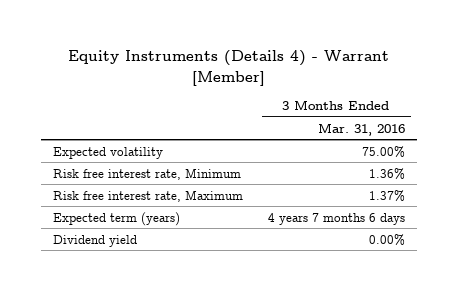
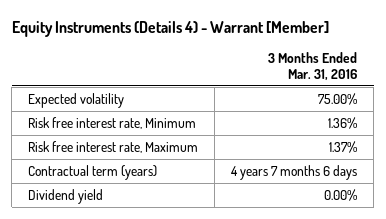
[53,211,181,226] Expected term (years) -> [28,164,158,180] Contractual term (years)

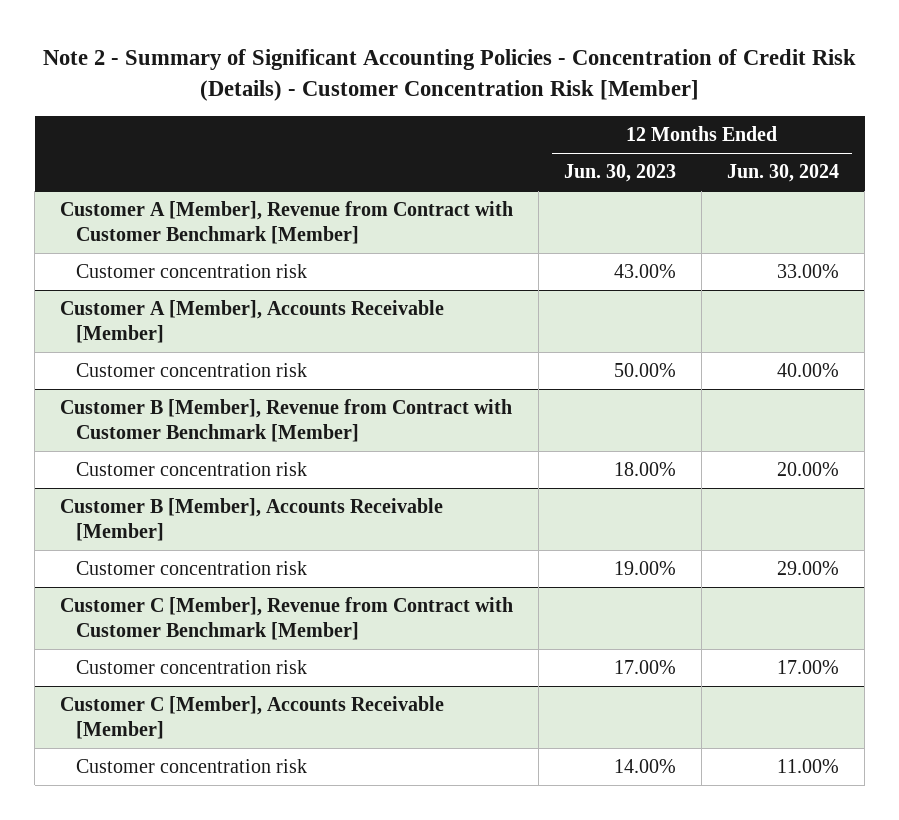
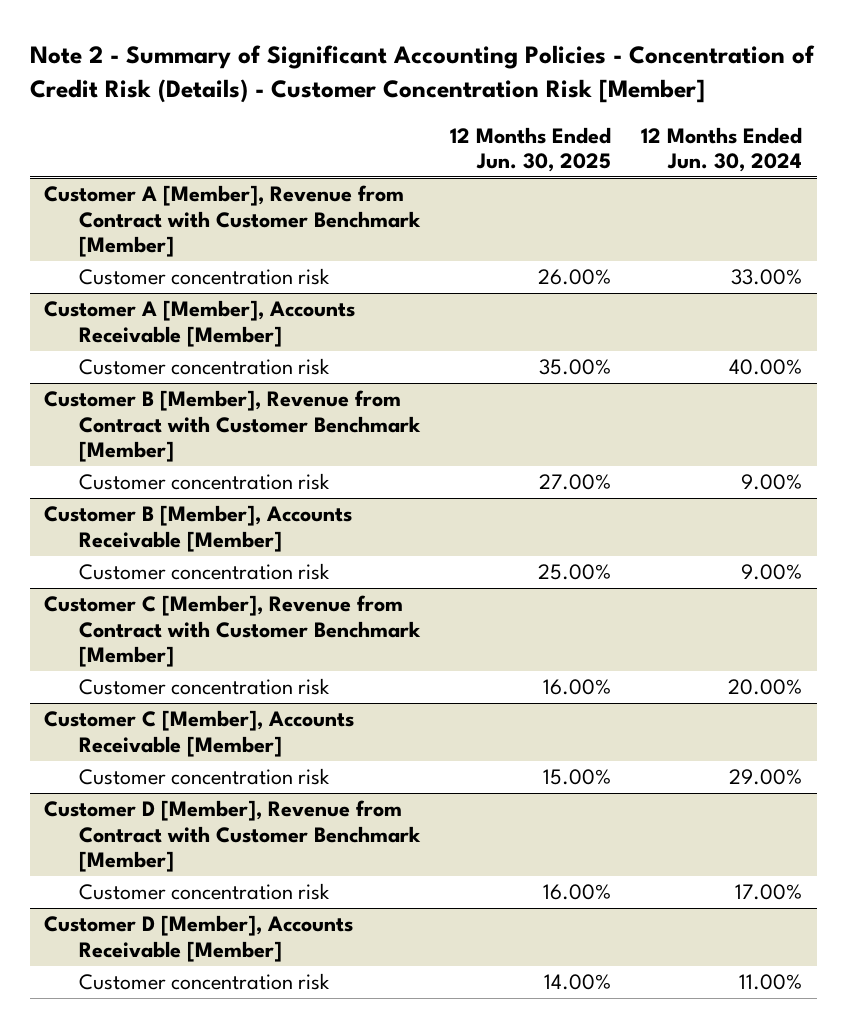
[564,164,677,183] Jun. 30, 2023 -> none
none -> [450,126,612,172] 12 Months Ended Jun. 30, 2025
[777,462,840,477] 20.00% -> [740,474,802,491] 9.00%
[777,561,840,576] 29.00% -> [740,564,802,581] 9.00%
[777,660,840,675] 17.00% -> [727,679,802,696] 20.00%
none -> [79,768,331,786] Customer concentration risk
none -> [44,800,422,873] Customer D [Member], Revenue from Contract with Customer Benchmark [Member]
none -> [79,883,331,901] Customer concentration risk
none -> [44,915,354,962] Customer D [Member], Accounts Receivable [Member]

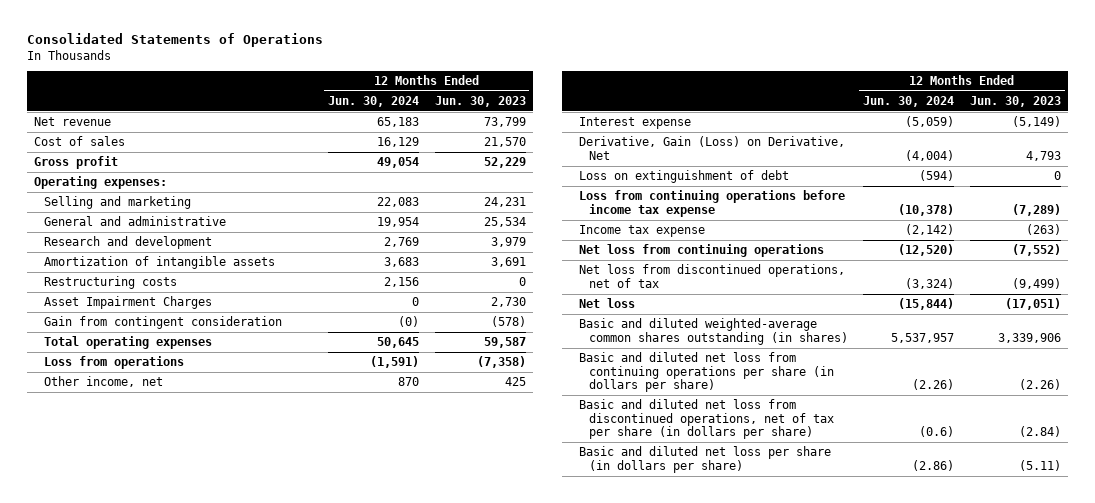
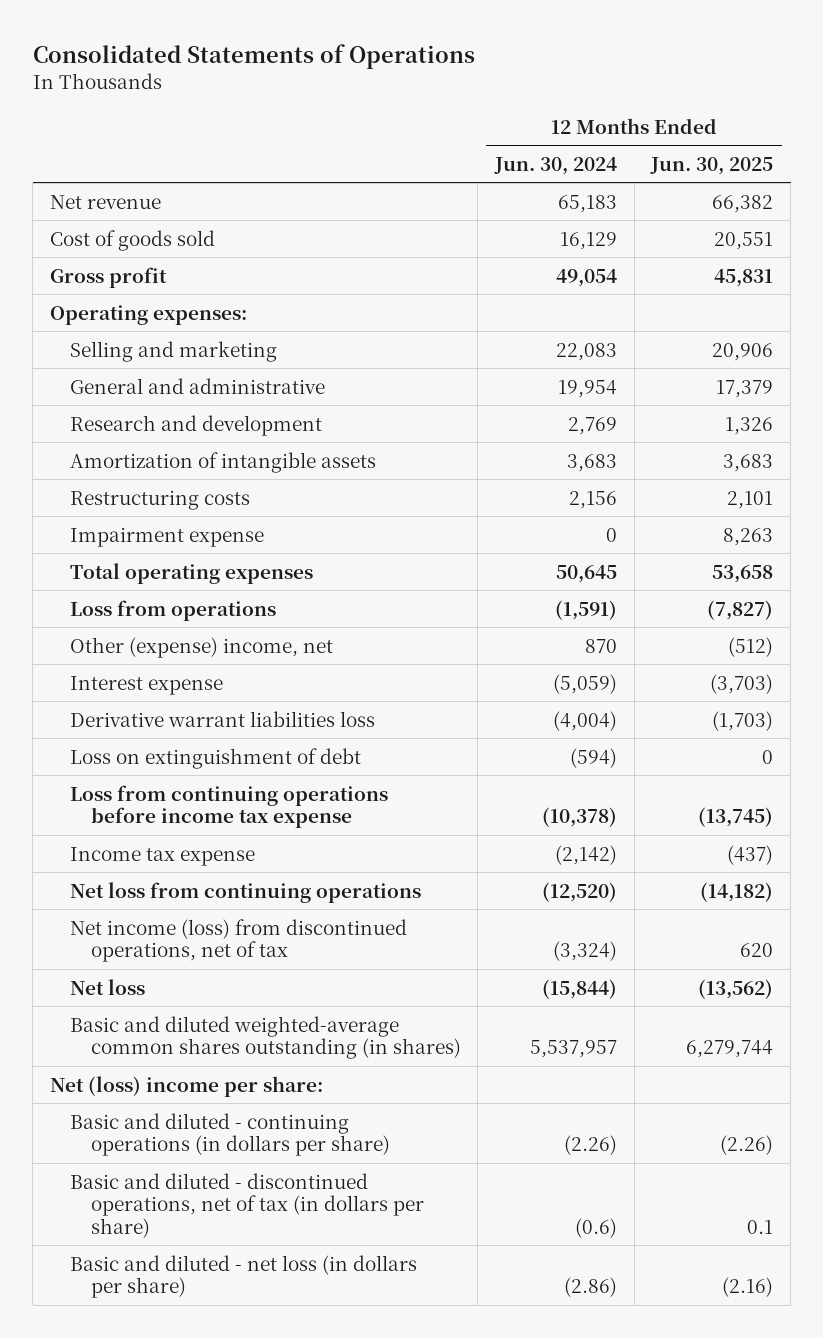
[434,95,526,107] Jun. 30, 2023 -> none
none -> [650,156,774,175] Jun. 30, 2025
[34,136,126,147] Cost of sales -> [49,229,215,251] Cost of goods sold
[44,316,283,330] Gain from contingent consideration -> none
[44,296,213,310] Asset Impairment Charges -> [70,526,265,547] Impairment expense
[44,376,164,388] Other income, net -> [70,636,334,658] Other (expense) income, net
[579,136,846,160] Derivative, Gain (Loss) on Derivative, Net -> [70,710,376,727] Derivative warrant liabilities loss
[579,264,846,288] Net loss from discontinued operations, net of tax -> [70,918,408,963] Net income (loss) from discontinued operations, net of tax
none -> [49,1075,323,1097] Net (loss) income per share:
[579,352,834,393] Basic and diluted net loss from continuing operations per share (in dollars per share) -> [70,1112,390,1157] Basic and diluted - continuing operations (in dollars per share)
[579,399,834,440] Basic and diluted net loss from discontinued operations, net of tax per share (in dollars per share) -> [70,1172,424,1238] Basic and diluted - discontinued operations, net of tax (in dollars per share)
[579,446,832,473] Basic and diluted net loss per share (in dollars per share) -> [70,1254,418,1299] Basic and diluted - net loss (in dollars per share)

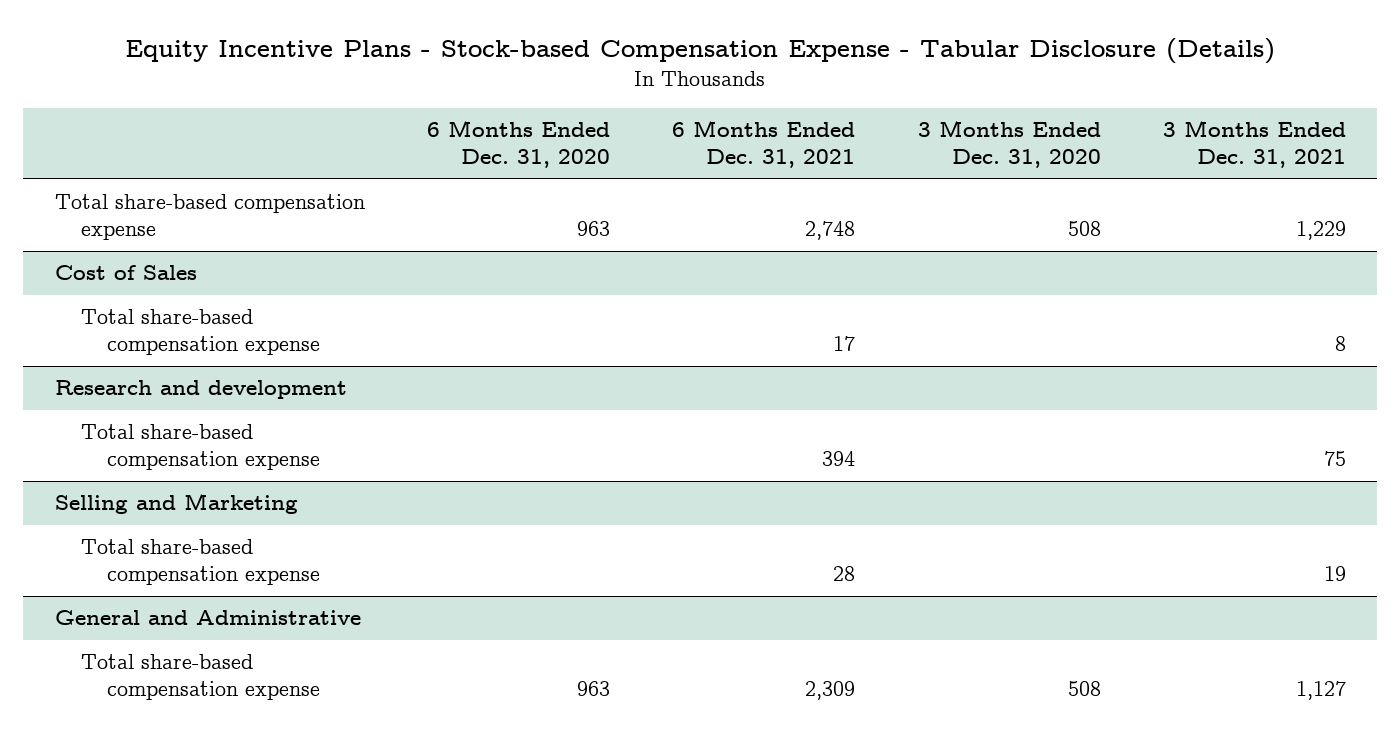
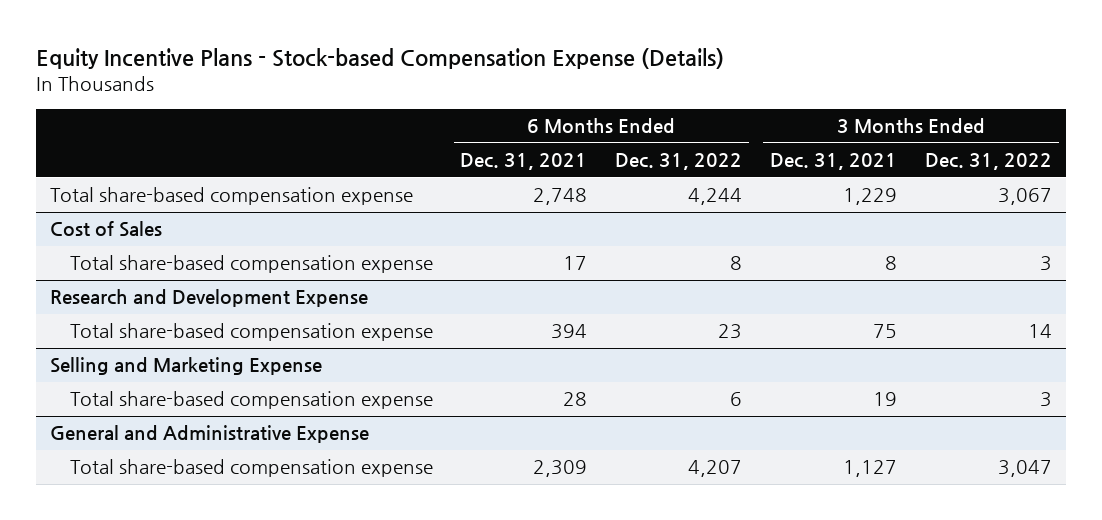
[125,37,1276,64] Equity Incentive Plans - Stock-based Compensation Expense - Tabular Disclosure (Details) -> [36,48,725,70] Equity Incentive Plans - Stock-based Compensation Expense (Details)
[426,120,610,169] 6 Months Ended Dec. 31, 2020 -> none
[917,120,1101,169] 3 Months Ended Dec. 31, 2020 -> none
none -> [615,153,743,171] Dec. 31, 2022
none -> [924,153,1052,171] Dec. 31, 2022
[54,380,347,400] Research and development -> [50,289,369,308] Research and Development Expense
[54,493,298,515] Selling and Marketing -> [50,357,323,376] Selling and Marketing Expense
[54,610,361,626] General and Administrative -> [50,425,370,444] General and Administrative Expense

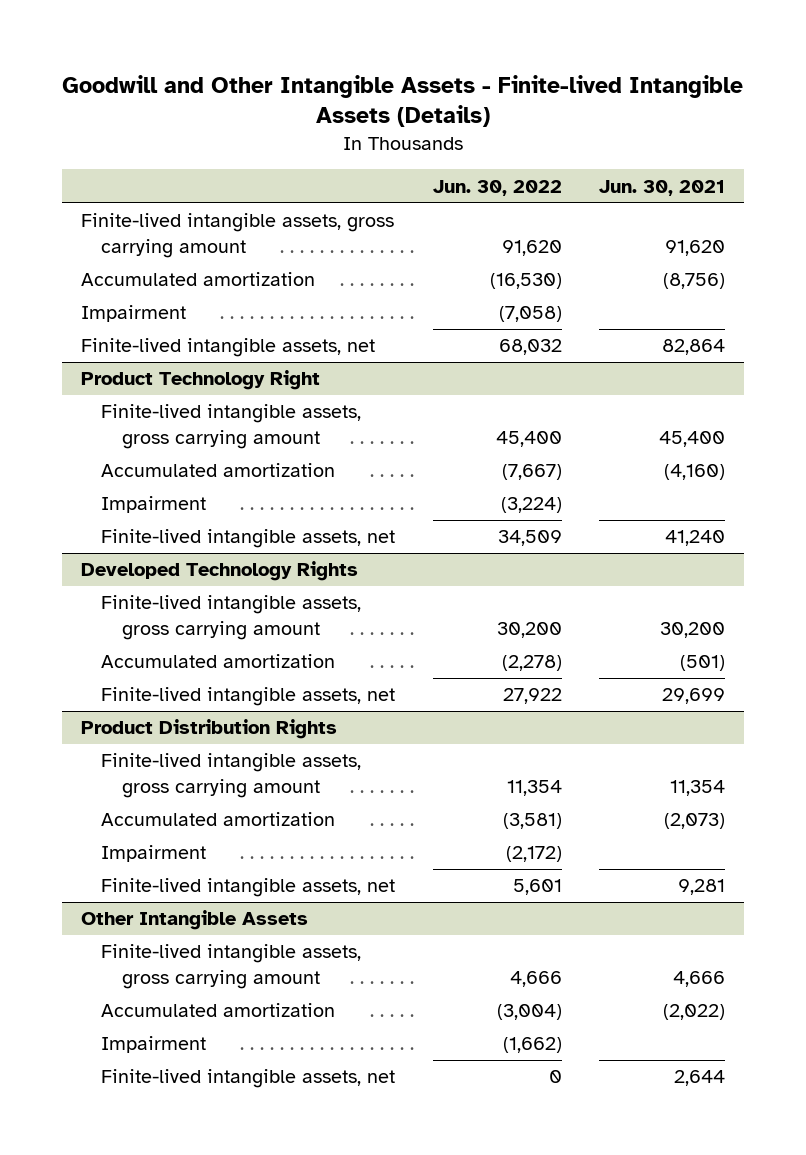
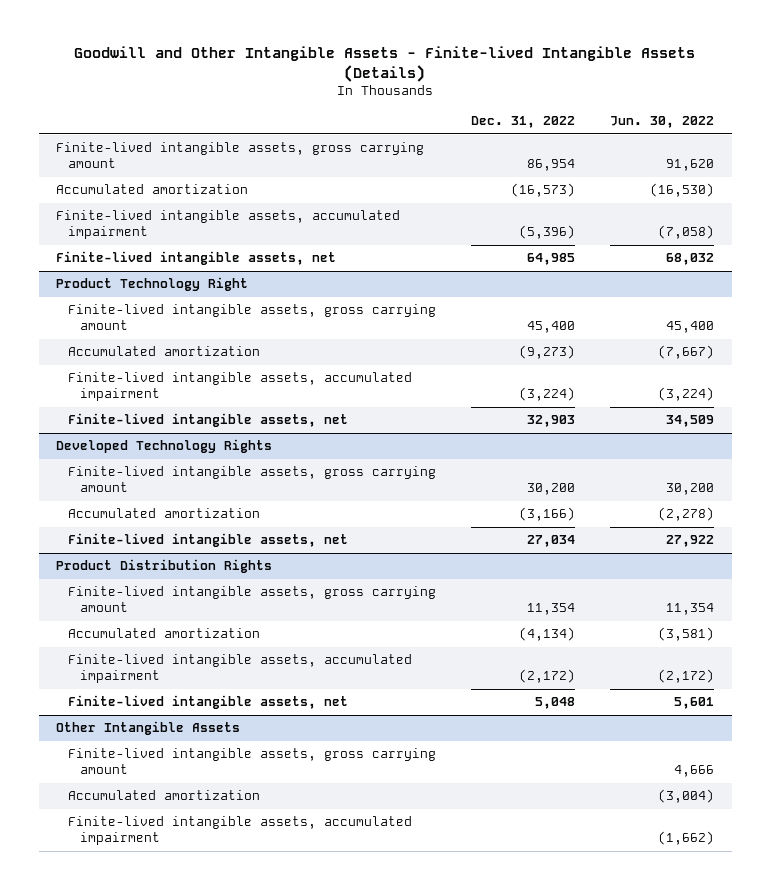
[599,179,726,196] Jun. 30, 2021 -> none
none -> [471,116,576,129] Dec. 31, 2022
[80,305,186,323] Impairment -> [56,210,401,240] Finite-lived intangible assets, accumulated impairment
[101,496,207,514] Impairment -> [68,372,413,402] Finite-lived intangible assets, accumulated impairment
[101,845,207,863] Impairment -> [68,654,413,684] Finite-lived intangible assets, accumulated impairment
[101,1069,396,1089] Finite-lived intangible assets, net -> none
[101,1036,207,1054] Impairment -> [68,816,413,846] Finite-lived intangible assets, accumulated impairment

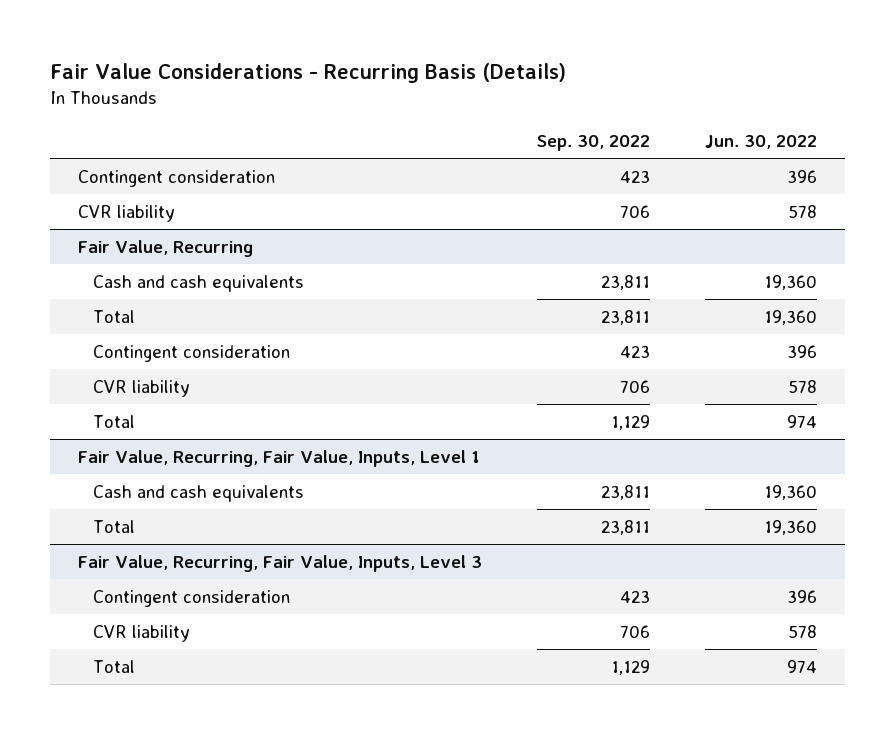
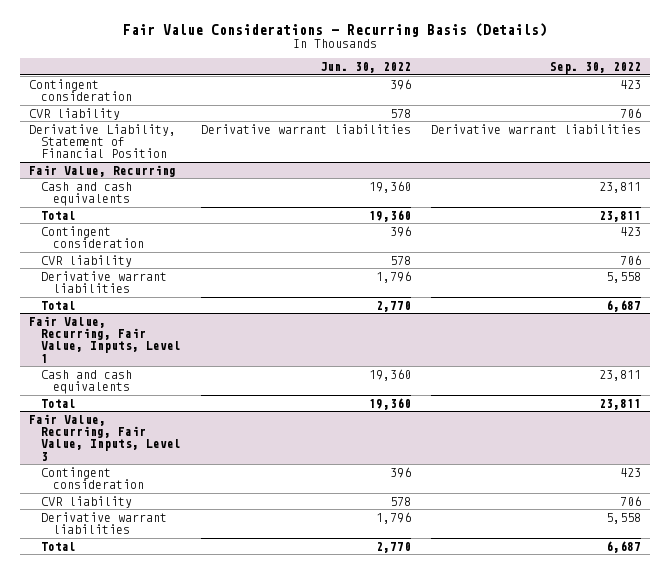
none -> [29,123,177,159] Derivative Liability, Statement of Financial Position
none -> [41,270,168,294] Derivative warrant liabilities
[610,414,650,430] 1,129 -> [605,299,641,312] 6,687
[787,414,818,428] 974 -> [375,300,411,312] 2,770
none -> [41,511,168,535] Derivative warrant liabilities
[610,659,650,675] 1,129 -> [605,540,641,553] 6,687
[787,659,818,673] 974 -> [375,541,411,553] 2,770

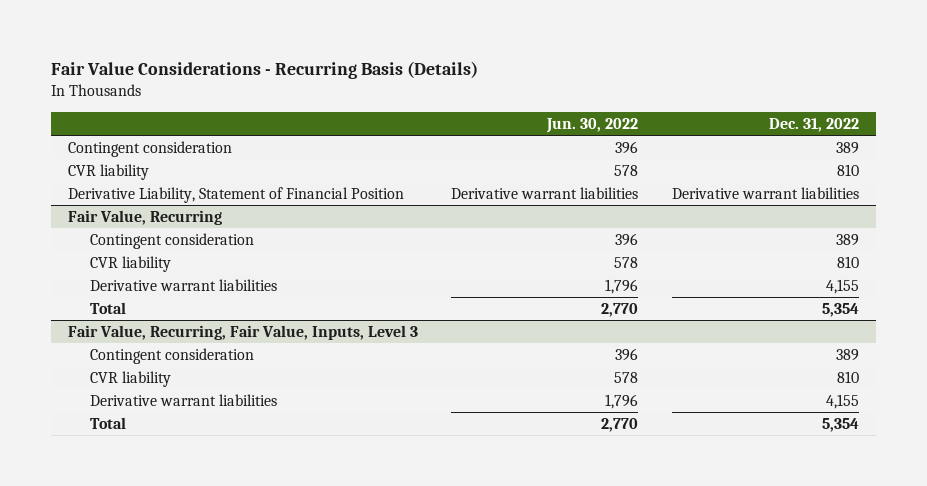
[549,62,641,75] Sep. 30, 2022 -> none
none -> [769,118,860,133] Dec. 31, 2022
[41,181,133,207] Cash and cash equivalents -> none
[41,210,77,220] Total -> none
[29,315,182,363] Fair Value, Recurring, Fair Value, Inputs, Level 1 -> none
[41,369,133,395] Cash and cash equivalents -> none
[41,398,77,408] Total -> none

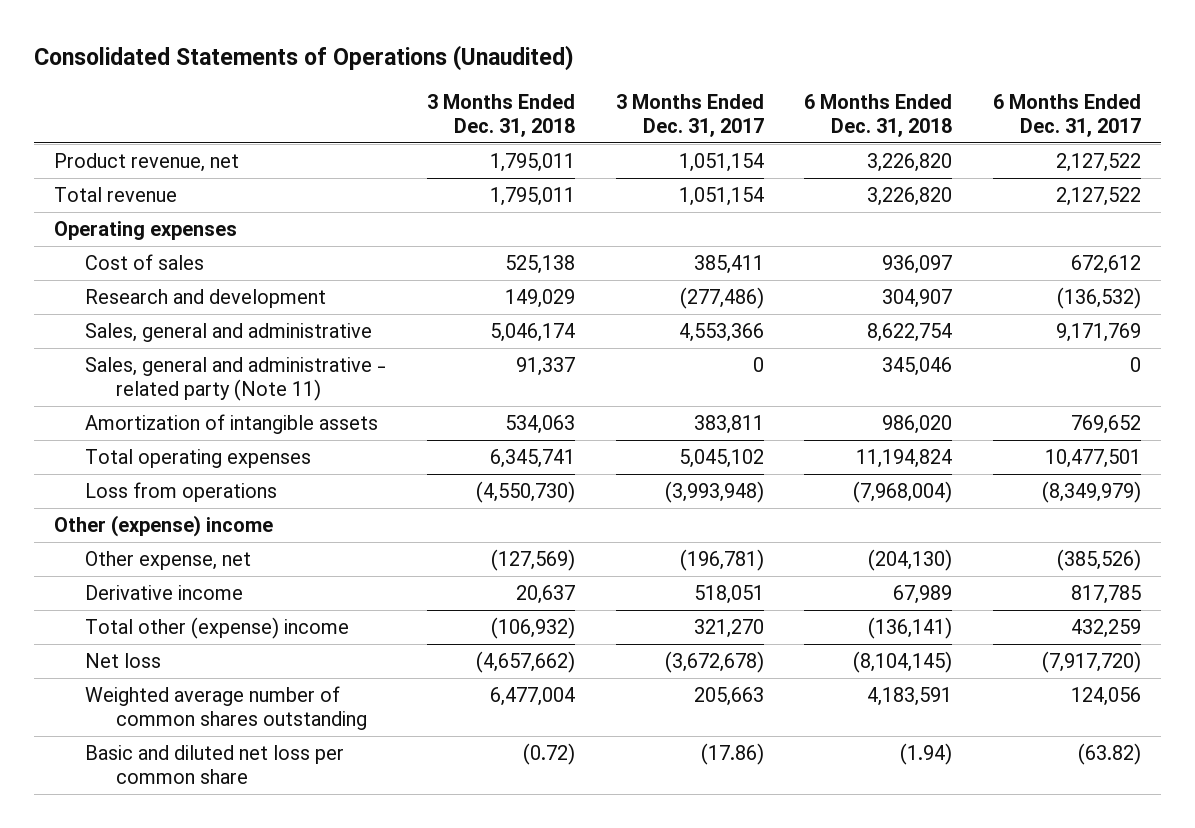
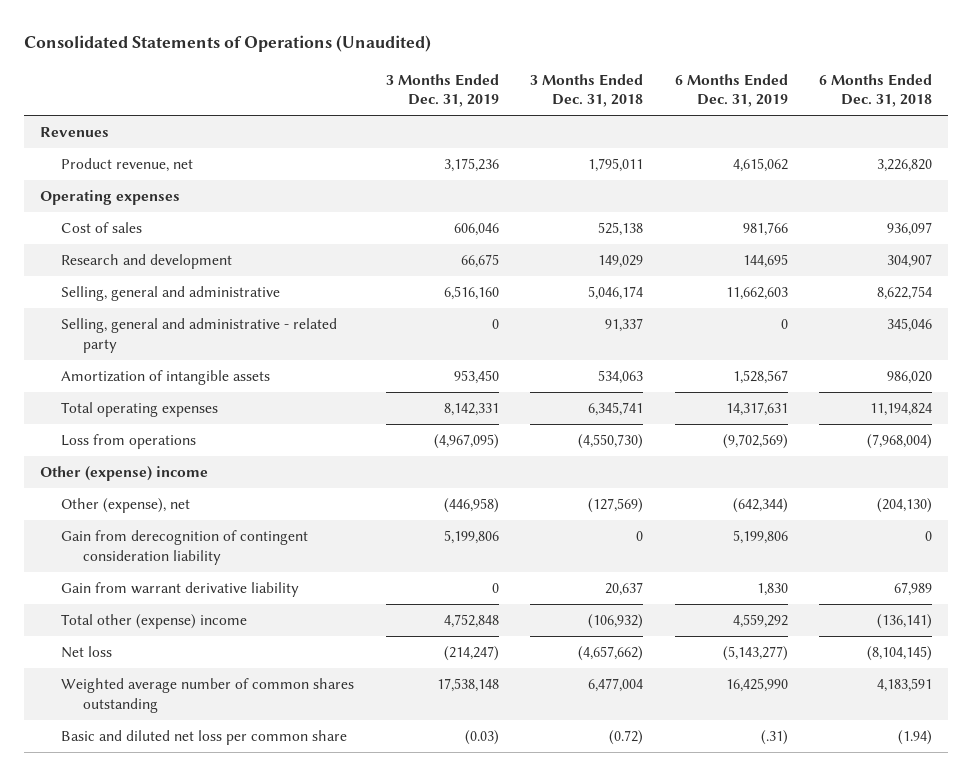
[615,93,764,138] 3 Months Ended Dec. 31, 2017 -> none
[992,93,1141,138] 6 Months Ended Dec. 31, 2017 -> none
none -> [385,73,499,108] 3 Months Ended Dec. 31, 2019
none -> [674,73,788,108] 6 Months Ended Dec. 31, 2019
none -> [40,126,110,137] Revenues
[54,186,178,202] Total revenue -> none
[85,322,373,342] Sales, general and administrative -> [61,285,281,301] Selling, general and administrative
[85,356,387,402] Sales, general and administrative - related party (Note 11) -> [61,317,338,353] Selling, general and administrative - related party
[85,550,252,570] Other expense, net -> [61,497,191,513] Other (expense), net
none -> [61,529,309,565] Gain from derecognition of contingent consideration liability
[85,584,244,600] Derivative income -> [61,581,300,597] Gain from warrant derivative liability

